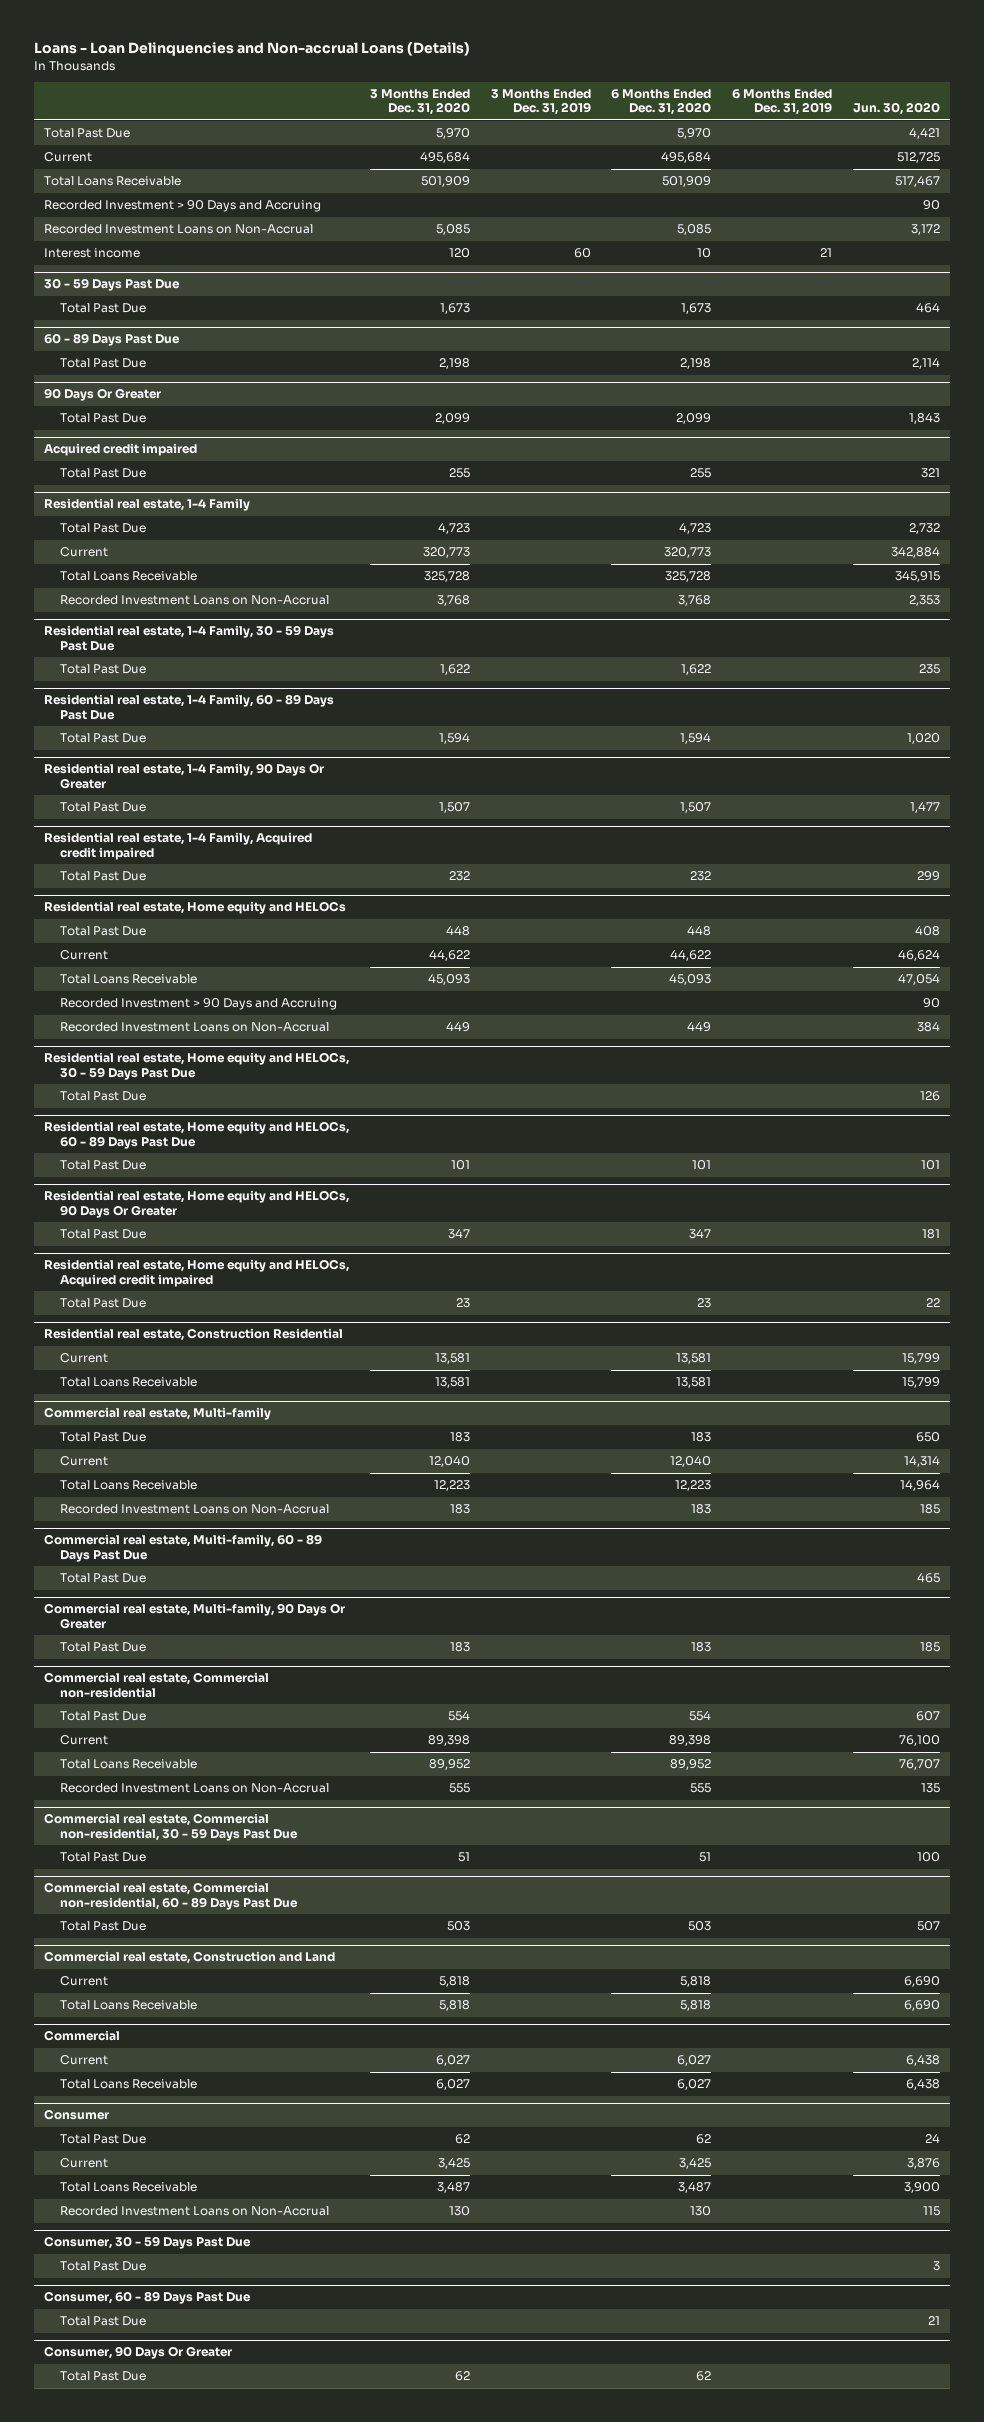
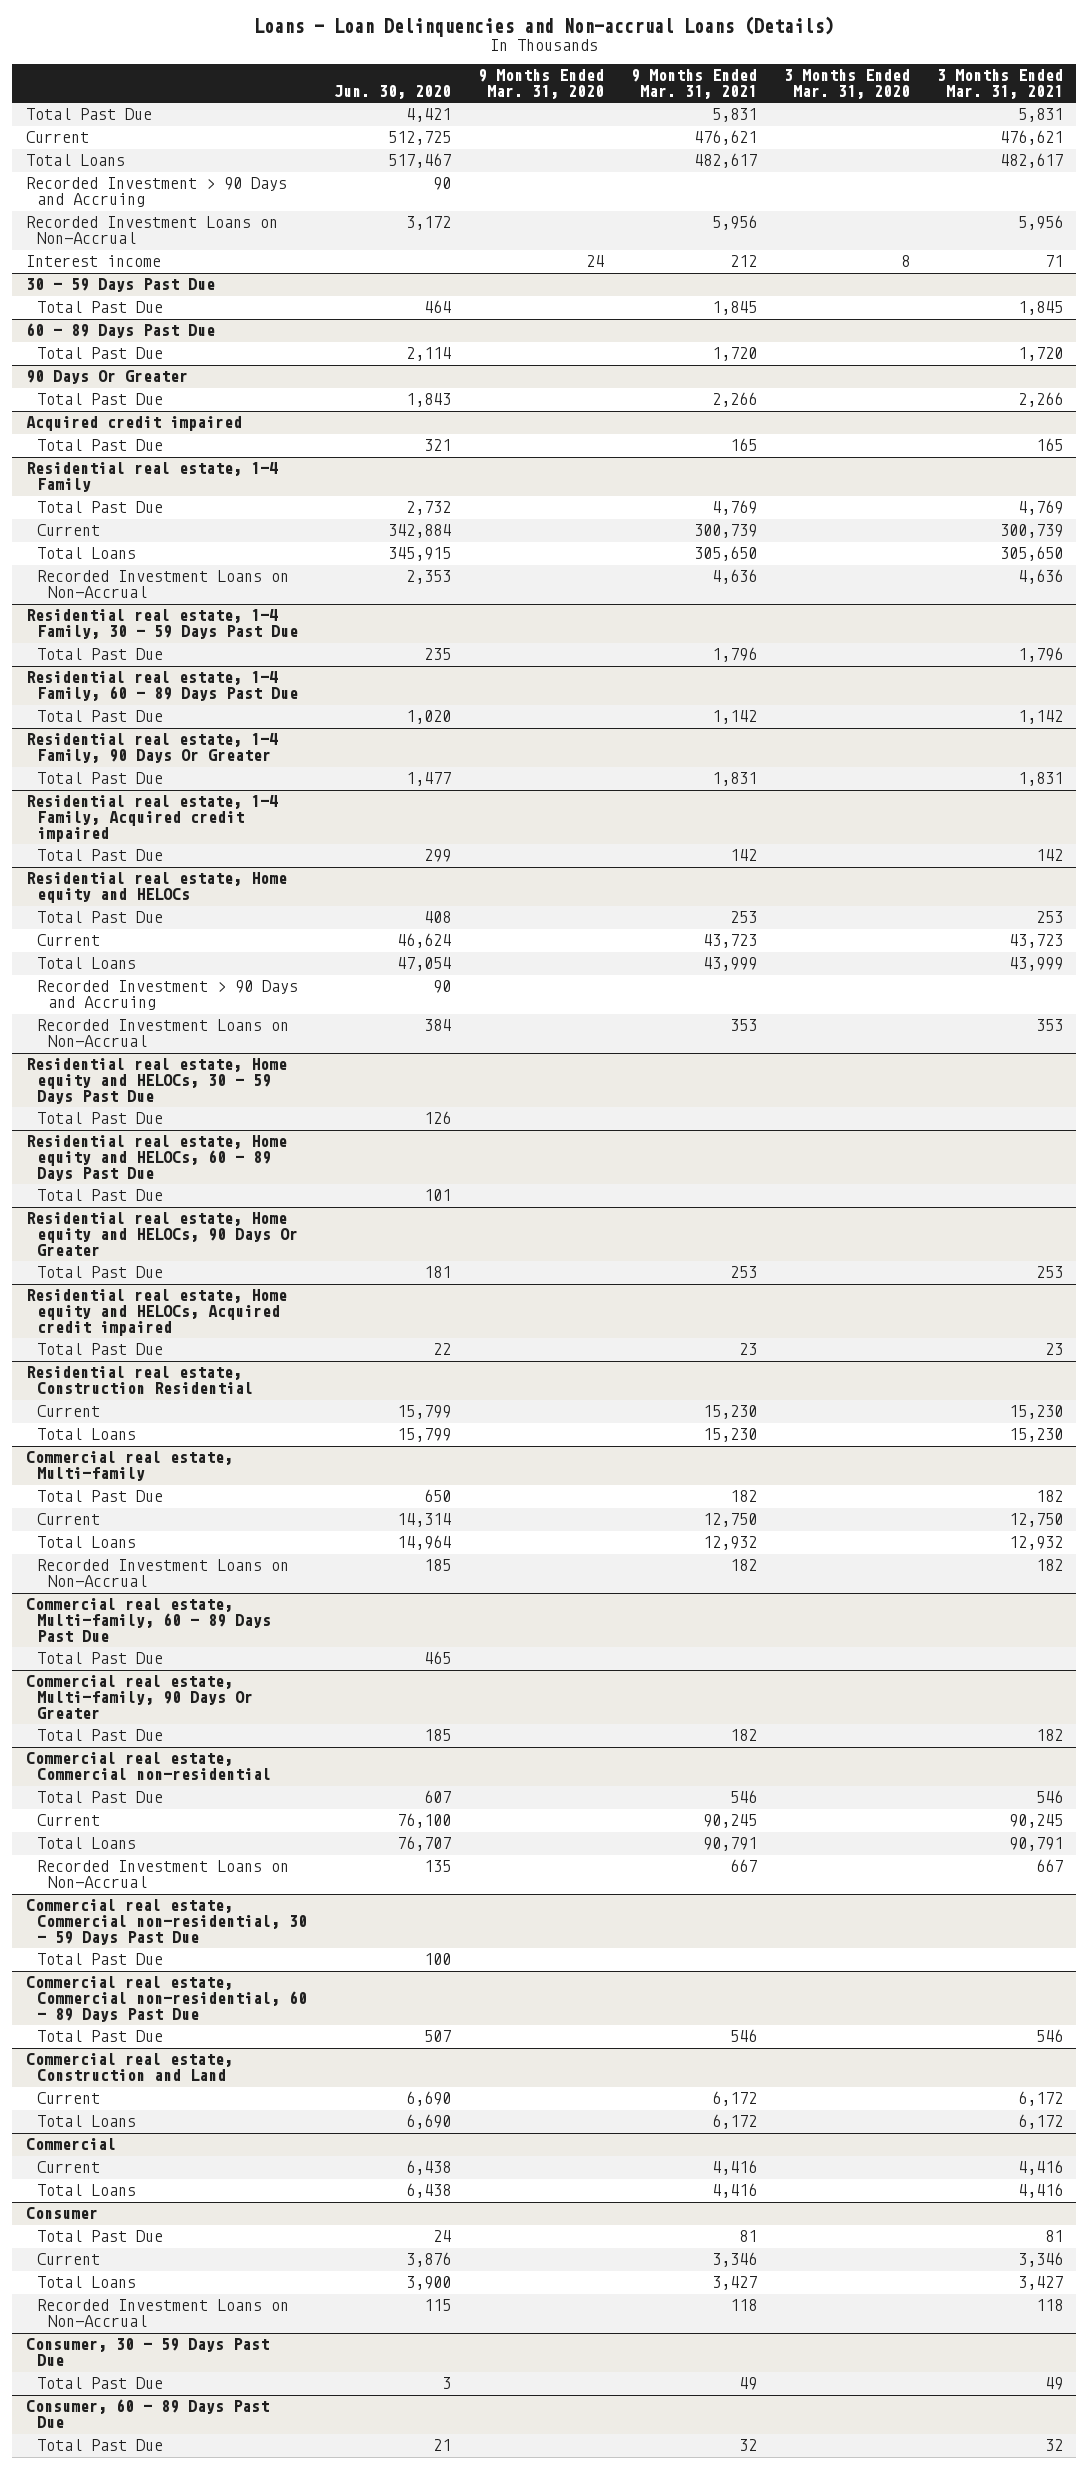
[370,89,471,116] 3 Months Ended Dec. 31, 2020 -> none
[490,89,591,116] 3 Months Ended Dec. 31, 2019 -> none
[611,89,712,116] 6 Months Ended Dec. 31, 2020 -> none
[731,89,832,116] 6 Months Ended Dec. 31, 2019 -> none
none -> [477,69,604,100] 9 Months Ended Mar. 31, 2020
none -> [630,69,757,100] 9 Months Ended Mar. 31, 2021
none -> [783,69,910,100] 3 Months Ended Mar. 31, 2020
none -> [936,69,1063,100] 3 Months Ended Mar. 31, 2021
[44,176,182,187] Total Loans Receivable -> [25,154,125,167] Total Loans
[60,571,198,582] Total Loans Receivable -> [36,547,136,560] Total Loans
[60,974,198,985] Total Loans Receivable -> [36,957,136,970] Total Loans
[60,1377,198,1388] Total Loans Receivable -> [36,1428,136,1441] Total Loans
[60,1480,198,1491] Total Loans Receivable -> [36,1536,136,1549] Total Loans
[60,1759,198,1770] Total Loans Receivable -> [36,1837,136,1850] Total Loans
[60,2000,198,2011] Total Loans Receivable -> [36,2115,136,2128] Total Loans
[60,2079,198,2090] Total Loans Receivable -> [36,2184,136,2197] Total Loans
[60,2182,198,2193] Total Loans Receivable -> [36,2276,136,2289] Total Loans
[44,2346,233,2360] Consumer, 90 Days Or Greater -> none
[60,2371,147,2382] Total Past Due -> none

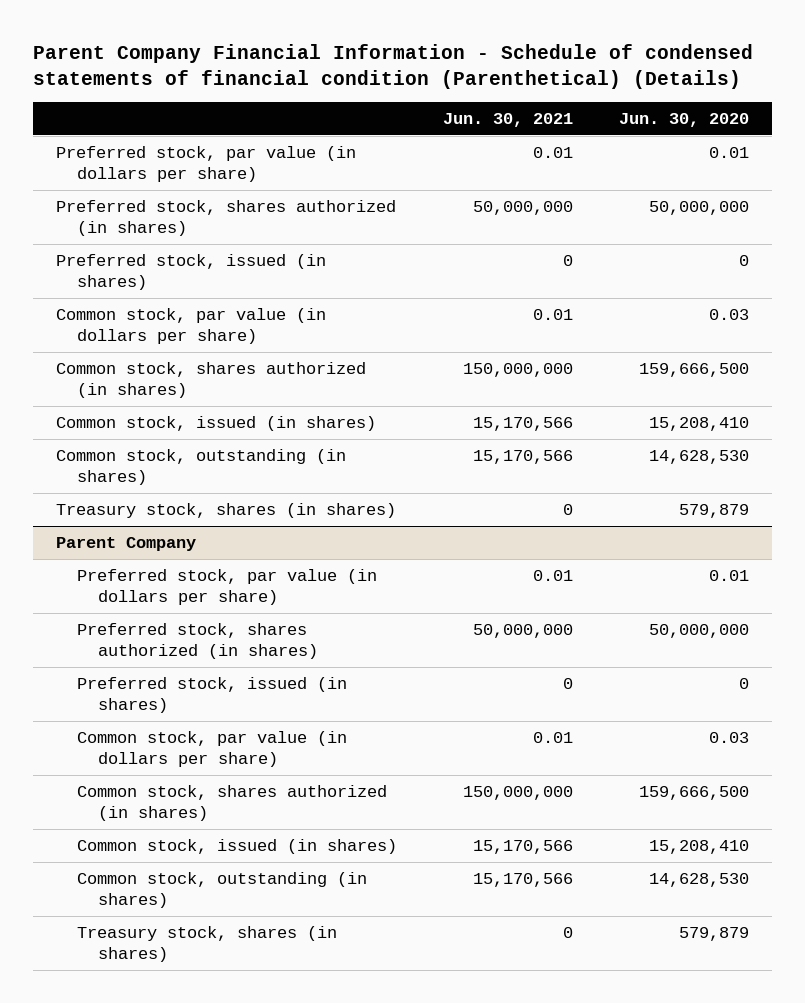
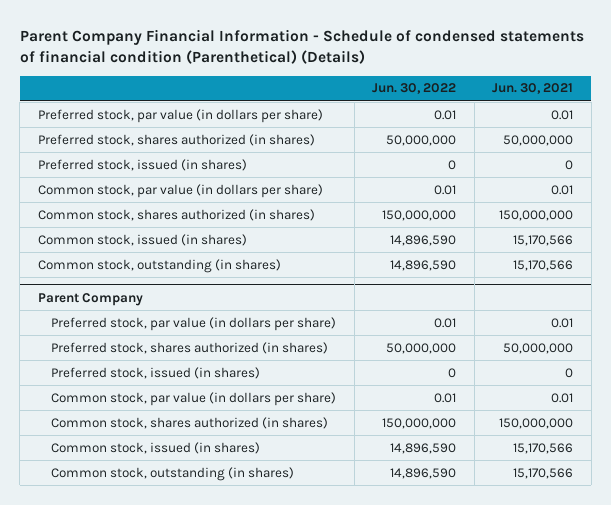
[618,112,749,127] Jun. 30, 2020 -> none
none -> [372,83,457,95] Jun. 30, 2022
[55,502,396,518] Treasury stock, shares (in shares) -> none
[76,925,337,963] Treasury stock, shares (in shares) -> none

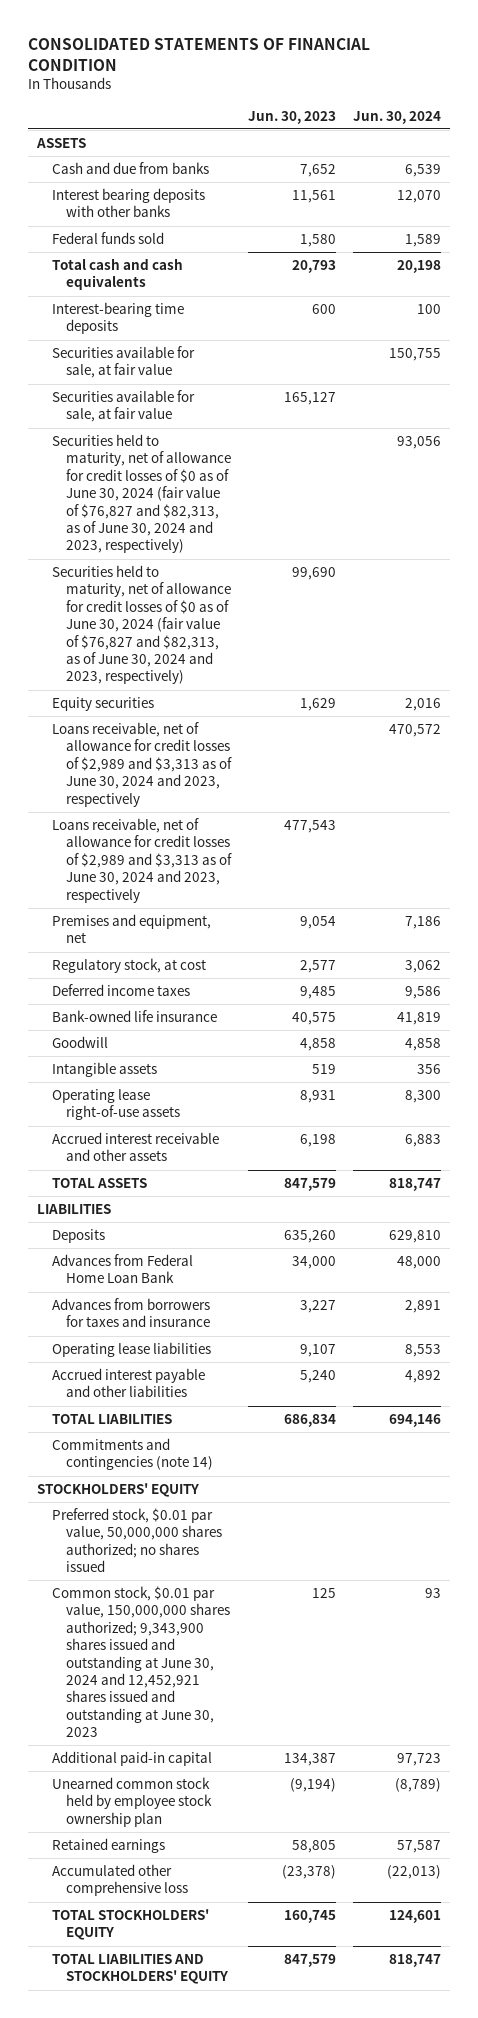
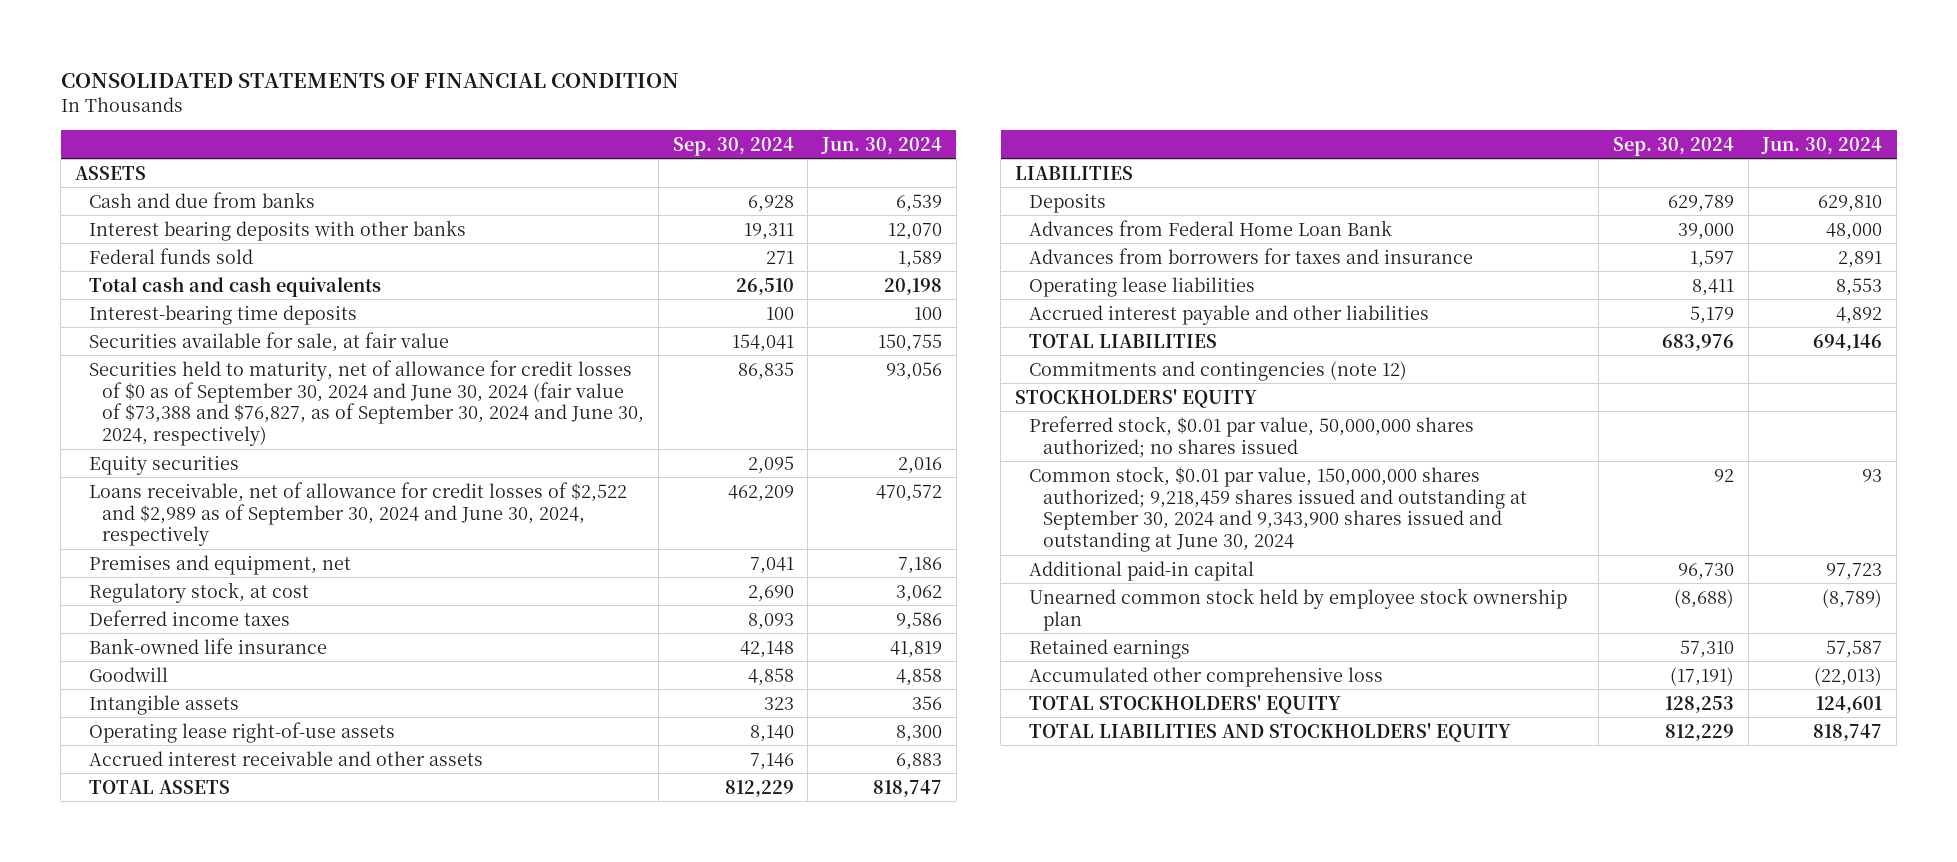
[248,110,337,124] Jun. 30, 2023 -> none
none -> [672,136,794,156] Sep. 30, 2024
[51,390,195,423] Securities available for sale, at fair value -> none
[51,565,232,685] Securities held to maturity, net of allowance for credit losses of $0 as of June 30, 2024 (fair value of $76,827 and $82,313, as of June 30, 2024 and 2023, respectively) -> none
[51,434,232,554] Securities held to maturity, net of allowance for credit losses of $0 as of June 30, 2024 (fair value of $76,827 and $82,313, as of June 30, 2024 and 2023, respectively) -> [88,359,645,447] Securities held to maturity, net of allowance for credit losses of $0 as of September 30, 2024 and June 30, 2024 (fair value of $73,388 and $76,827, as of September 30, 2024 and June 30, 2024, respectively)
[51,818,233,903] Loans receivable, net of allowance for credit losses of $2,989 and $3,313 as of June 30, 2024 and 2023, respectively -> none
[51,722,233,807] Loans receivable, net of allowance for credit losses of $2,989 and $3,313 as of June 30, 2024 and 2023, respectively -> [88,481,627,547] Loans receivable, net of allowance for credit losses of $2,522 and $2,989 as of September 30, 2024 and June 30, 2024, respectively
[51,1438,214,1471] Commitments and contingencies (note 14) -> [1028,360,1407,381] Commitments and contingencies (note 12)
[51,1586,231,1738] Common stock, $0.01 par value, 150,000,000 shares authorized; 9,343,900 shares issued and outstanding at June 30, 2024 and 12,452,921 shares issued and outstanding at June 30, 2023 -> [1028,465,1527,553] Common stock, $0.01 par value, 150,000,000 shares authorized; 9,218,459 shares issued and outstanding at September 30, 2024 and 9,343,900 shares issued and outstanding at June 30, 2024

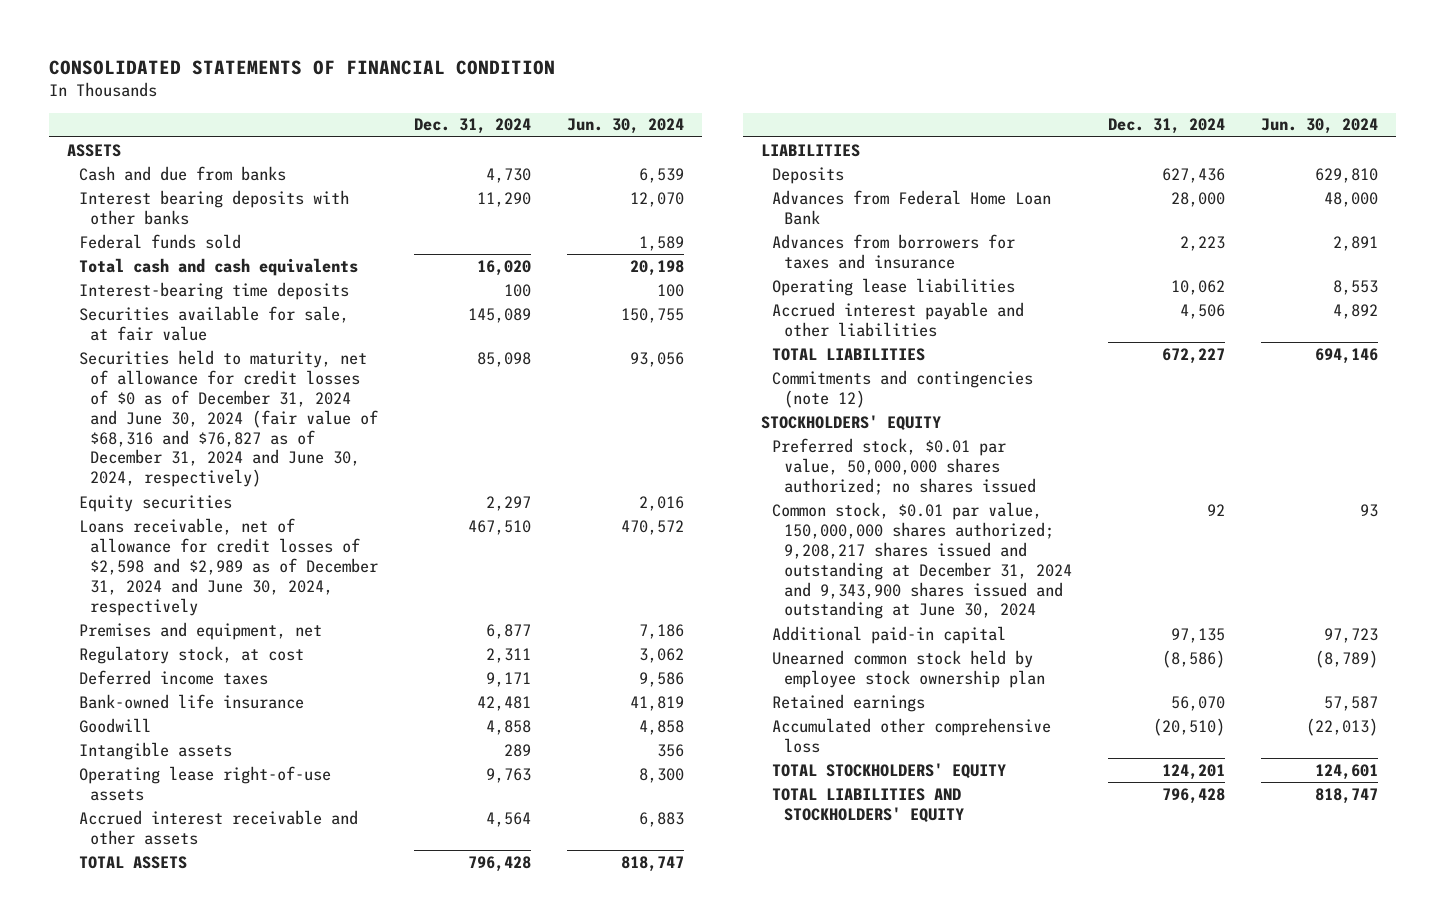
[672,136,794,156] Sep. 30, 2024 -> none
none -> [414,118,532,135] Dec. 31, 2024
[88,359,645,447] Securities held to maturity, net of allowance for credit losses of $0 as of September 30, 2024 and June 30, 2024 (fair value of $73,388 and $76,827, as of September 30, 2024 and June 30, 2024, respectively) -> [78,349,378,488] Securities held to maturity, net of allowance for credit losses of $0 as of December 31, 2024 and June 30, 2024 (fair value of $68,316 and $76,827 as of December 31, 2024 and June 30, 2024, respectively)
[88,481,627,547] Loans receivable, net of allowance for credit losses of $2,522 and $2,989 as of September 30, 2024 and June 30, 2024, respectively -> [78,517,378,616] Loans receivable, net of allowance for credit losses of $2,598 and $2,989 as of December 31, 2024 and June 30, 2024, respectively
[1028,465,1527,553] Common stock, $0.01 par value, 150,000,000 shares authorized; 9,218,459 shares issued and outstanding at September 30, 2024 and 9,343,900 shares issued and outstanding at June 30, 2024 -> [772,501,1072,620] Common stock, $0.01 par value, 150,000,000 shares authorized; 9,208,217 shares issued and outstanding at December 31, 2024 and 9,343,900 shares issued and outstanding at June 30, 2024

